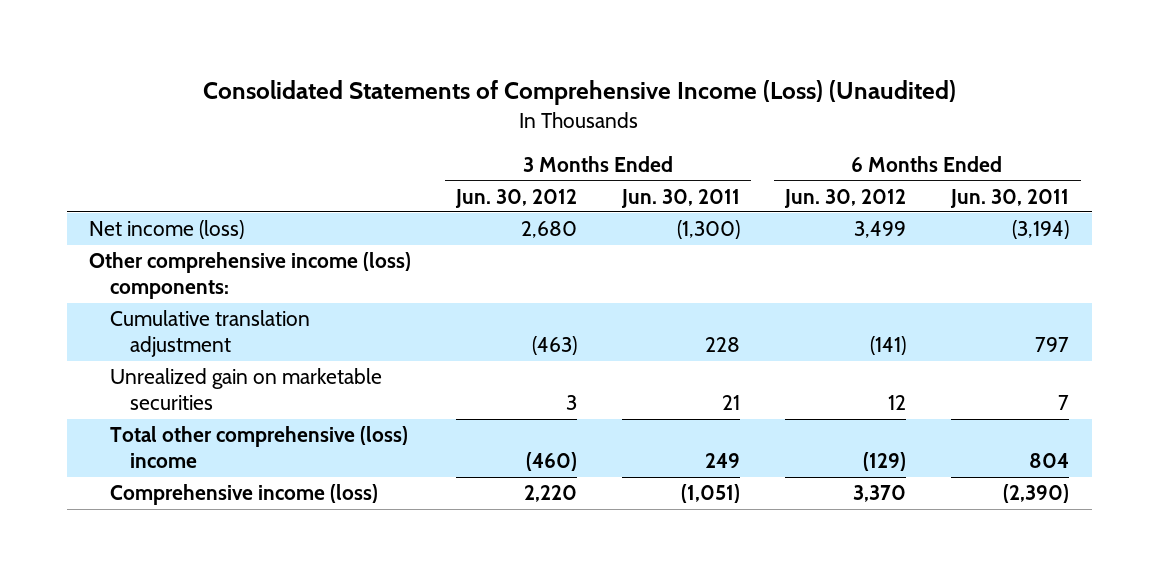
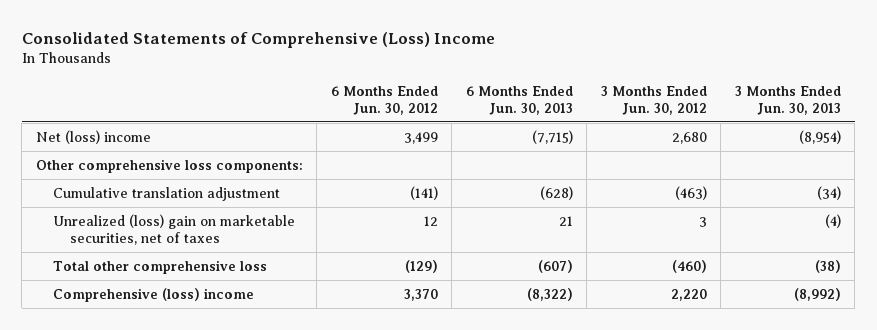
[203,80,957,106] Consolidated Statements of Comprehensive Income (Loss) (Unaudited) -> [21,31,495,48] Consolidated Statements of Comprehensive (Loss) Income
[621,188,741,208] Jun. 30, 2011 -> none
[950,188,1070,208] Jun. 30, 2011 -> none
none -> [465,85,573,115] 6 Months Ended Jun. 30, 2013
none -> [734,85,841,115] 3 Months Ended Jun. 30, 2013
[89,220,245,240] Net income (loss) -> [35,129,151,144] Net (loss) income
[89,252,412,300] Other comprehensive income (loss) components: -> [35,158,303,173] Other comprehensive loss components:
[109,368,382,411] Unrealized gain on marketable securities -> [52,213,295,245] Unrealized (loss) gain on marketable securities, net of taxes
[109,426,408,469] Total other comprehensive (loss) income -> [52,259,267,274] Total other comprehensive loss
[109,484,378,506] Comprehensive income (loss) -> [52,287,254,302] Comprehensive (loss) income

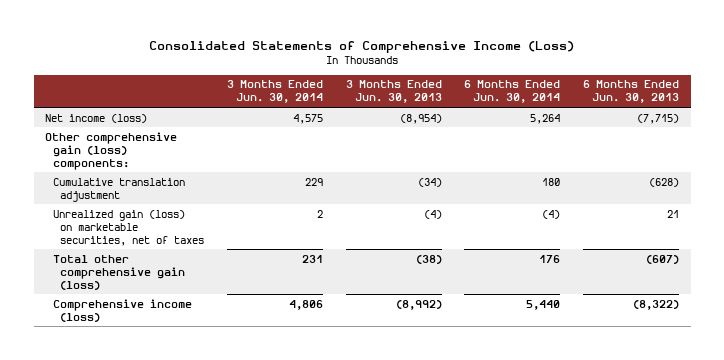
[21,31,495,48] Consolidated Statements of Comprehensive (Loss) Income -> [149,40,575,53] Consolidated Statements of Comprehensive Income (Loss)
[330,85,438,115] 6 Months Ended Jun. 30, 2012 -> none
[600,85,707,115] 3 Months Ended Jun. 30, 2012 -> none
none -> [226,80,323,104] 3 Months Ended Jun. 30, 2014
none -> [464,80,561,104] 6 Months Ended Jun. 30, 2014
[35,129,151,144] Net (loss) income -> [44,113,147,123] Net income (loss)
[35,158,303,173] Other comprehensive loss components: -> [44,131,177,170] Other comprehensive gain (loss) components:
[52,213,295,245] Unrealized (loss) gain on marketable securities, net of taxes -> [52,209,205,246] Unrealized gain (loss) on marketable securities, net of taxes
[52,259,267,274] Total other comprehensive loss -> [52,254,186,290] Total other comprehensive gain (loss)
[52,287,254,302] Comprehensive (loss) income -> [52,298,192,322] Comprehensive income (loss)

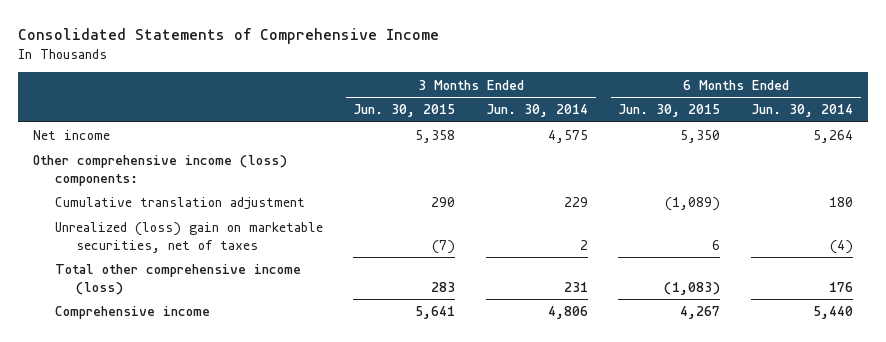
[149,40,575,53] Consolidated Statements of Comprehensive Income (Loss) -> [18,27,440,44] Consolidated Statements of Comprehensive Income
[345,80,442,104] 3 Months Ended Jun. 30, 2013 -> none
[583,80,680,104] 6 Months Ended Jun. 30, 2013 -> none
none -> [353,104,456,118] Jun. 30, 2015
none -> [618,104,721,118] Jun. 30, 2015
[44,113,147,123] Net income (loss) -> [33,130,111,141] Net income
[44,131,177,170] Other comprehensive gain (loss) components: -> [33,155,288,186] Other comprehensive income (loss) components:
[52,209,205,246] Unrealized gain (loss) on marketable securities, net of taxes -> [54,222,323,253] Unrealized (loss) gain on marketable securities, net of taxes
[52,254,186,290] Total other comprehensive gain (loss) -> [54,264,301,295] Total other comprehensive income (loss)
[52,298,192,322] Comprehensive income (loss) -> [54,306,210,320] Comprehensive income

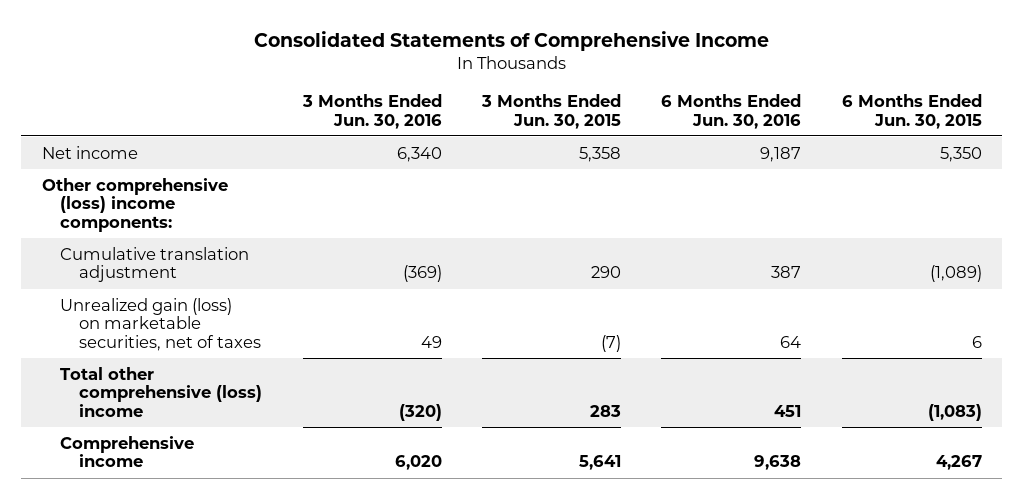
[485,104,588,118] Jun. 30, 2014 -> none
[750,104,853,118] Jun. 30, 2014 -> none
none -> [301,93,442,129] 3 Months Ended Jun. 30, 2016
none -> [661,93,802,129] 6 Months Ended Jun. 30, 2016
[33,155,288,186] Other comprehensive income (loss) components: -> [41,177,228,233] Other comprehensive (loss) income components:
[54,222,323,253] Unrealized (loss) gain on marketable securities, net of taxes -> [60,297,262,352] Unrealized gain (loss) on marketable securities, net of taxes
[54,264,301,295] Total other comprehensive income (loss) -> [60,366,263,418] Total other comprehensive (loss) income

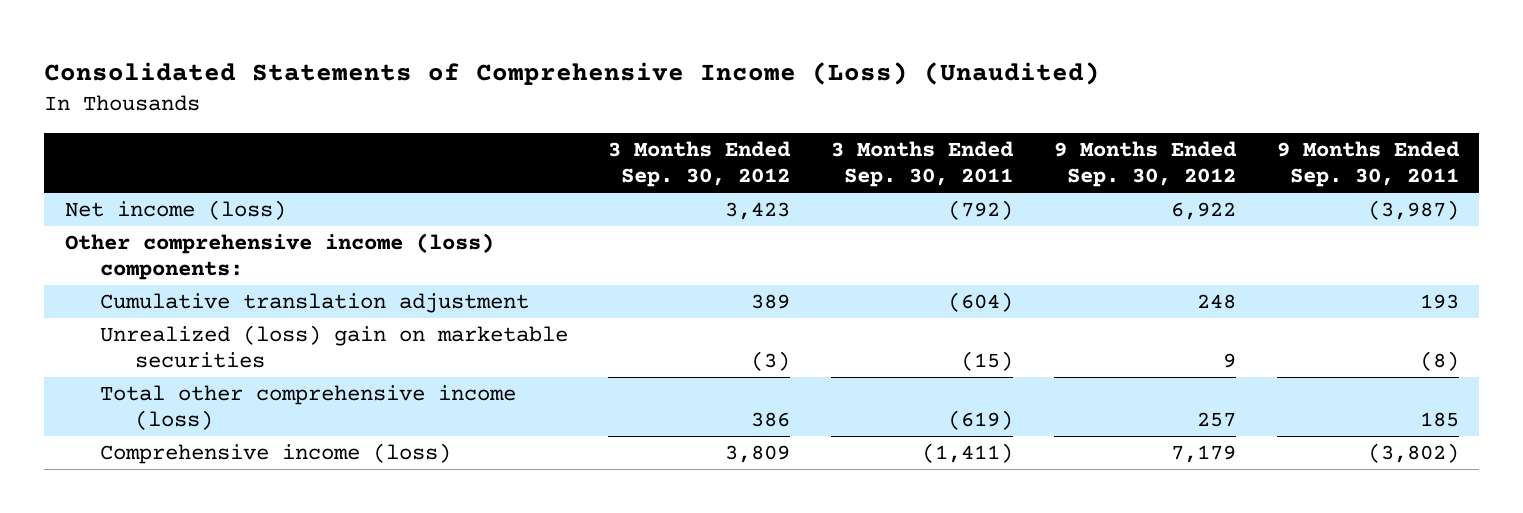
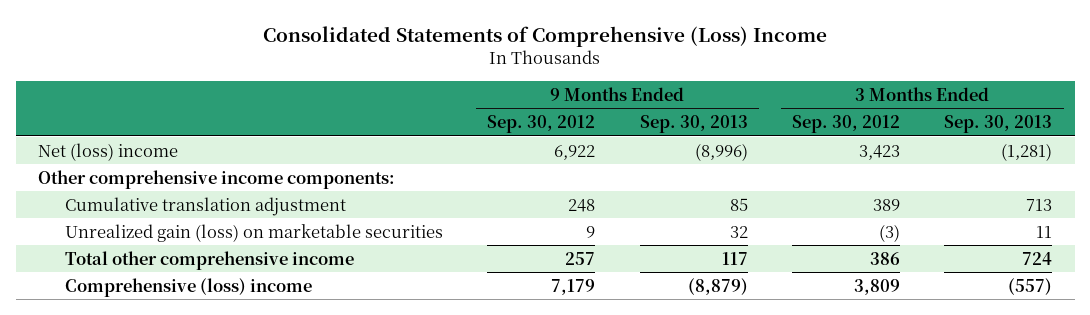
[44,61,1101,85] Consolidated Statements of Comprehensive Income (Loss) (Unaudited) -> [263,25,828,47] Consolidated Statements of Comprehensive (Loss) Income
[831,140,1015,188] 3 Months Ended Sep. 30, 2011 -> none
[1276,140,1460,188] 9 Months Ended Sep. 30, 2011 -> none
none -> [639,114,748,133] Sep. 30, 2013
none -> [944,114,1053,133] Sep. 30, 2013
[64,199,286,220] Net income (loss) -> [38,142,179,161] Net (loss) income
[64,232,494,281] Other comprehensive income (loss) components: -> [38,169,396,189] Other comprehensive income components:
[99,324,568,369] Unrealized (loss) gain on marketable securities -> [64,223,443,242] Unrealized gain (loss) on marketable securities
[99,384,516,431] Total other comprehensive income (loss) -> [64,250,354,270] Total other comprehensive income
[99,442,451,464] Comprehensive income (loss) -> [64,277,312,297] Comprehensive (loss) income

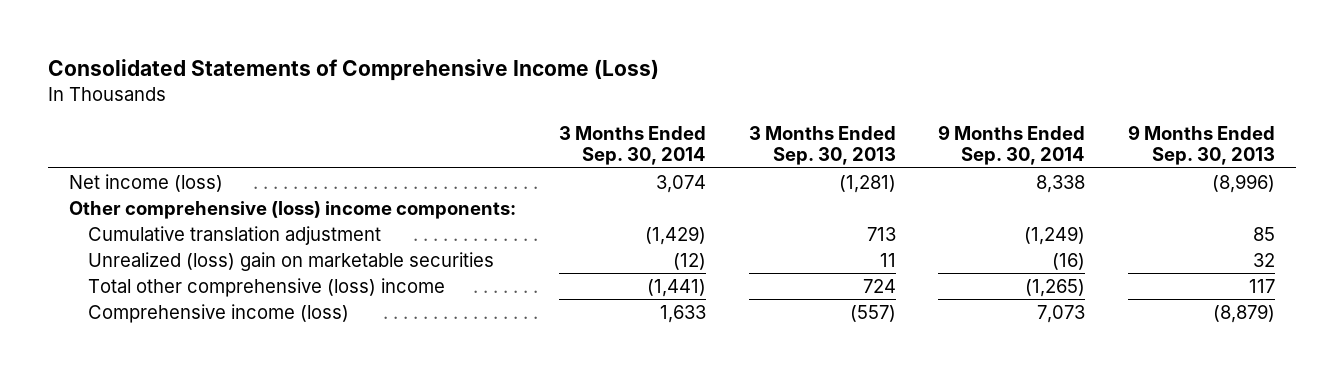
[263,25,828,47] Consolidated Statements of Comprehensive (Loss) Income -> [47,59,659,82] Consolidated Statements of Comprehensive Income (Loss)
[487,114,596,133] Sep. 30, 2012 -> none
[791,114,900,133] Sep. 30, 2012 -> none
none -> [558,125,706,166] 3 Months Ended Sep. 30, 2014
none -> [938,124,1086,166] 9 Months Ended Sep. 30, 2014
[38,142,179,161] Net (loss) income -> [69,173,224,192] Net income (loss)
[38,169,396,189] Other comprehensive income components: -> [69,200,517,219] Other comprehensive (loss) income components:
[64,223,443,242] Unrealized gain (loss) on marketable securities -> [88,251,495,271] Unrealized (loss) gain on marketable securities
[64,250,354,270] Total other comprehensive income -> [88,277,446,297] Total other comprehensive (loss) income
[64,277,312,297] Comprehensive (loss) income -> [88,303,350,323] Comprehensive income (loss)

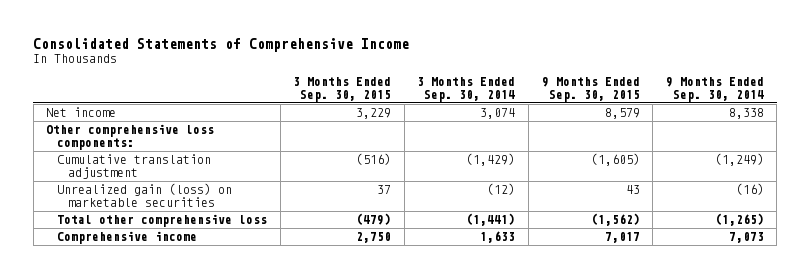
[47,59,659,82] Consolidated Statements of Comprehensive Income (Loss) -> [33,37,410,52] Consolidated Statements of Comprehensive Income
[748,125,896,166] 3 Months Ended Sep. 30, 2013 -> none
[1127,124,1275,166] 9 Months Ended Sep. 30, 2013 -> none
none -> [293,77,392,102] 3 Months Ended Sep. 30, 2015
none -> [541,77,640,102] 9 Months Ended Sep. 30, 2015
[69,173,224,192] Net income (loss) -> [46,107,117,118] Net income
[69,200,517,219] Other comprehensive (loss) income components: -> [46,124,215,150] Other comprehensive loss components:
[88,251,495,271] Unrealized (loss) gain on marketable securities -> [57,183,233,207] Unrealized gain (loss) on marketable securities
[88,277,446,297] Total other comprehensive (loss) income -> [57,214,268,228] Total other comprehensive loss
[88,303,350,323] Comprehensive income (loss) -> [57,231,198,245] Comprehensive income

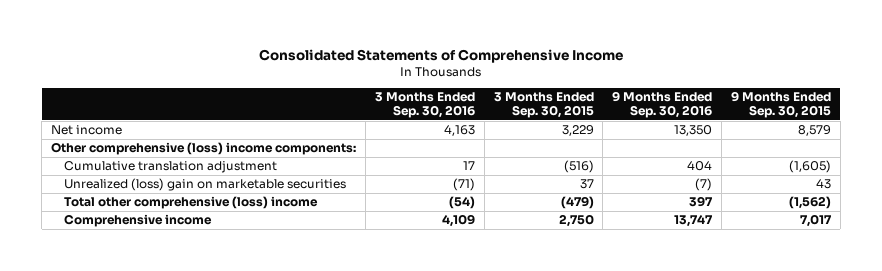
[417,77,516,102] 3 Months Ended Sep. 30, 2014 -> none
[665,77,764,102] 9 Months Ended Sep. 30, 2014 -> none
none -> [374,92,475,119] 3 Months Ended Sep. 30, 2016
none -> [612,91,713,119] 9 Months Ended Sep. 30, 2016
[46,124,215,150] Other comprehensive loss components: -> [51,142,357,156] Other comprehensive (loss) income components:
[57,183,233,207] Unrealized gain (loss) on marketable securities -> [64,178,347,192] Unrealized (loss) gain on marketable securities
[57,214,268,228] Total other comprehensive loss -> [64,196,319,210] Total other comprehensive (loss) income

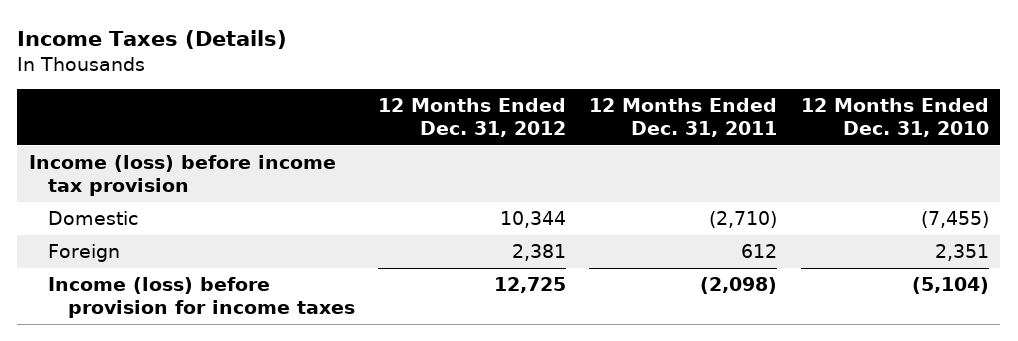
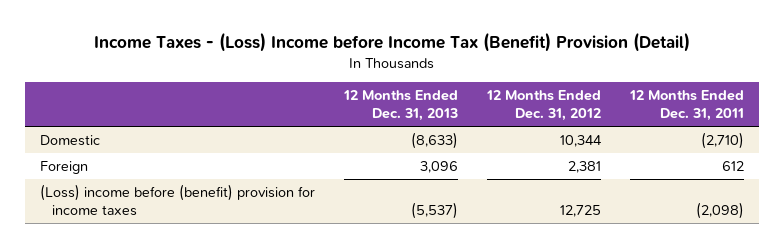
[17,29,288,49] Income Taxes (Details) -> [94,31,691,52] Income Taxes - (Loss) Income before Income Tax (Benefit) Provision (Detail)
[800,98,989,138] 12 Months Ended Dec. 31, 2010 -> none
none -> [342,90,458,122] 12 Months Ended Dec. 31, 2013
[28,155,336,197] Income (loss) before income tax provision -> none
[48,277,355,319] Income (loss) before provision for income taxes -> [39,183,315,216] (Loss) income before (benefit) provision for income taxes

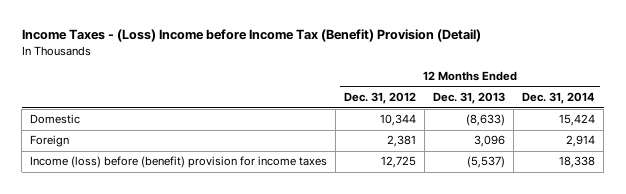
[629,90,745,122] 12 Months Ended Dec. 31, 2011 -> none
none -> [522,92,596,105] Dec. 31, 2014
[39,183,315,216] (Loss) income before (benefit) provision for income taxes -> [30,156,328,169] Income (loss) before (benefit) provision for income taxes

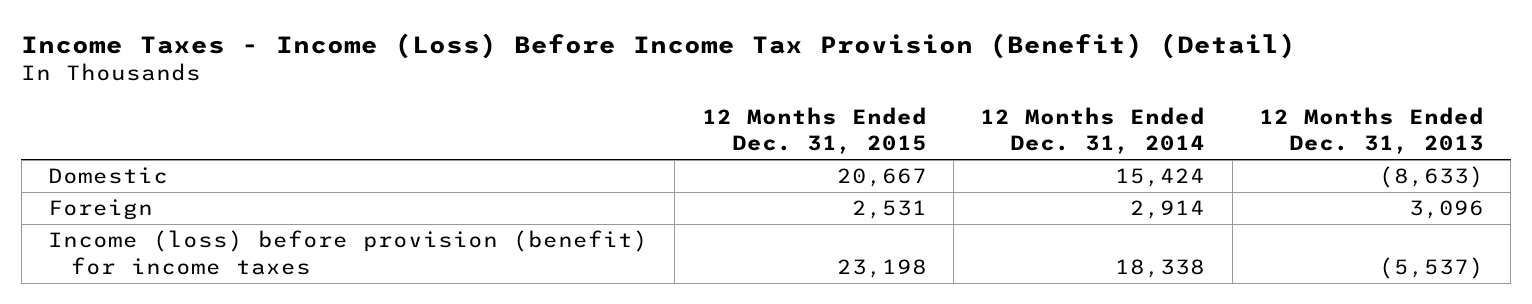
[21,29,481,43] Income Taxes - (Loss) Income before Income Tax (Benefit) Provision (Detail) -> [21,32,1297,59] Income Taxes - Income (Loss) Before Income Tax Provision (Benefit) (Detail)
[344,92,417,105] Dec. 31, 2012 -> none
none -> [701,106,927,155] 12 Months Ended Dec. 31, 2015
[30,156,328,169] Income (loss) before (benefit) provision for income taxes -> [48,230,649,275] Income (loss) before provision (benefit) for income taxes

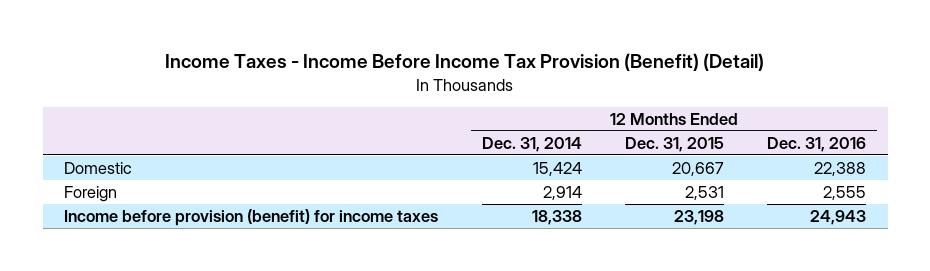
[21,32,1297,59] Income Taxes - Income (Loss) Before Income Tax Provision (Benefit) (Detail) -> [165,53,765,72] Income Taxes - Income Before Income Tax Provision (Benefit) (Detail)
[1259,106,1485,155] 12 Months Ended Dec. 31, 2013 -> none
none -> [766,136,866,152] Dec. 31, 2016
[48,230,649,275] Income (loss) before provision (benefit) for income taxes -> [64,208,439,226] Income before provision (benefit) for income taxes

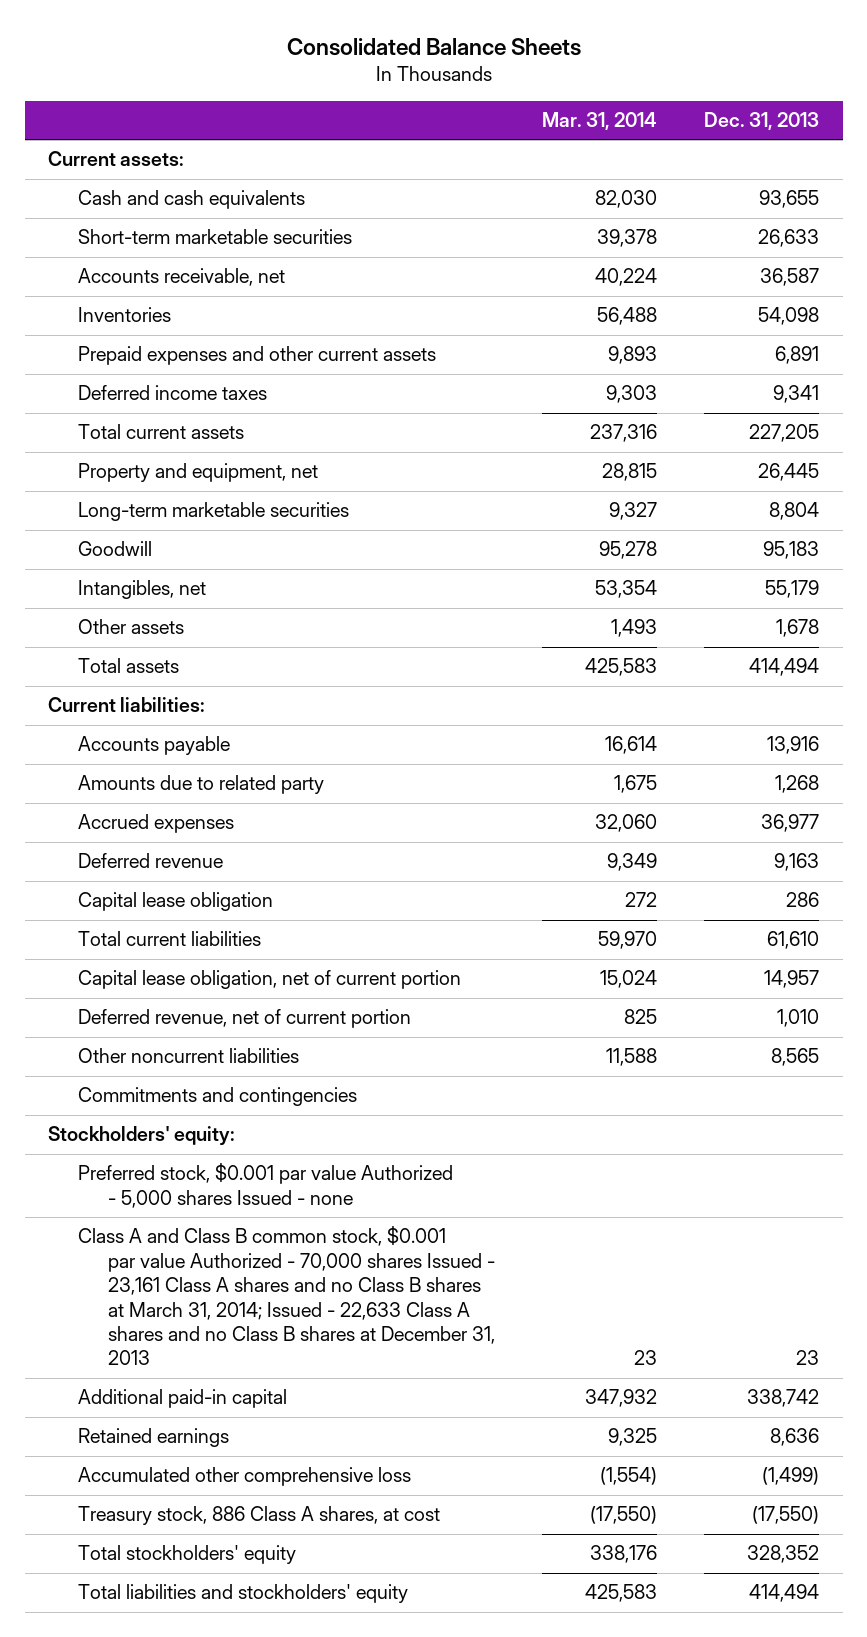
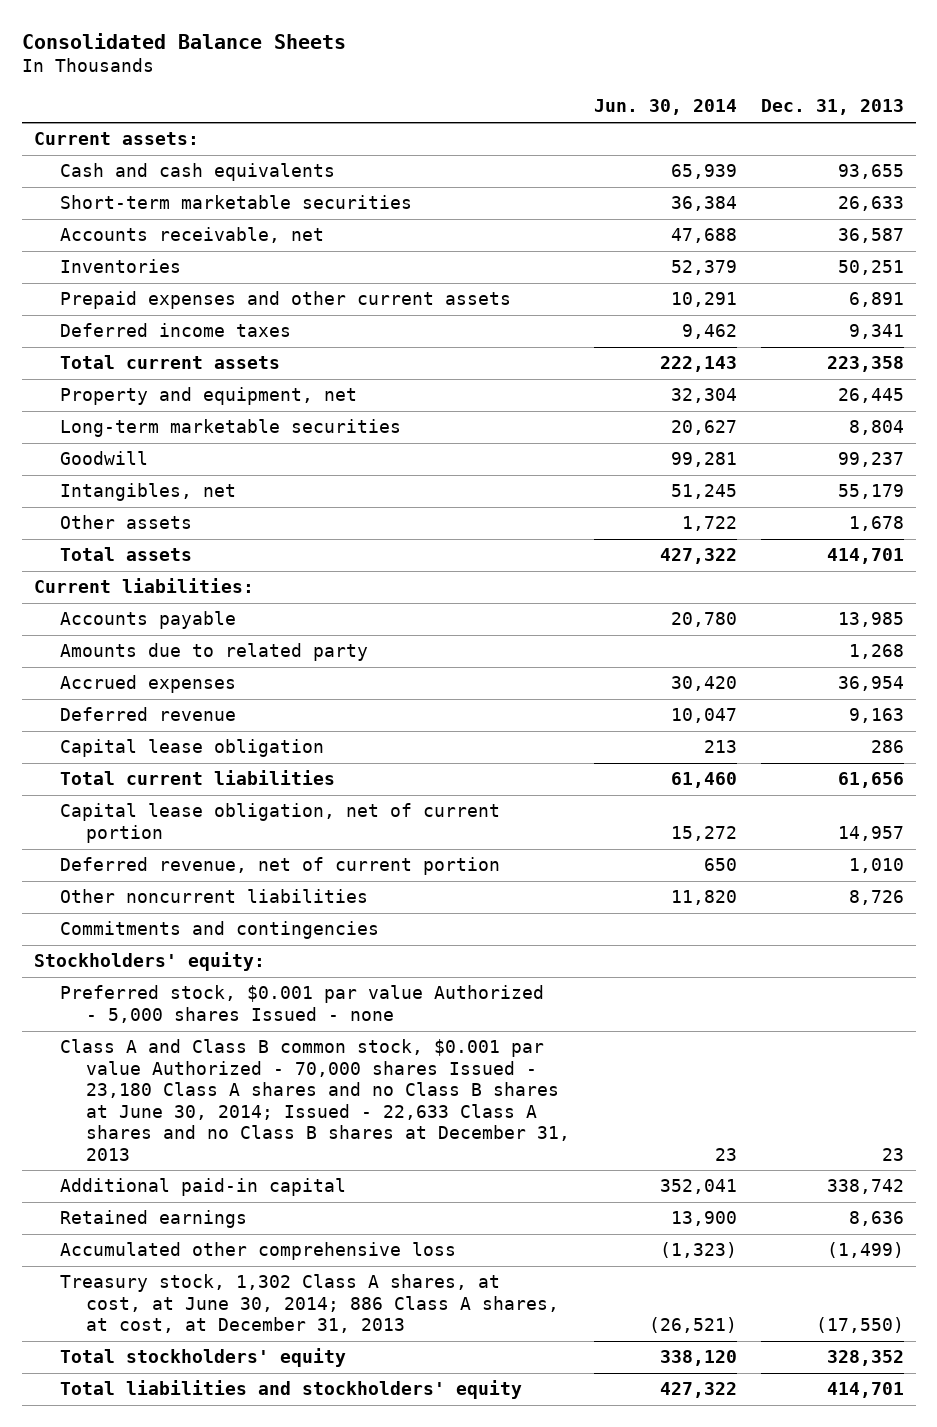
[541,112,657,131] Mar. 31, 2014 -> none
none -> [593,99,737,116] Jun. 30, 2014
[757,307,819,326] 54,098 -> [837,260,904,276] 50,251
[748,424,819,443] 227,205 -> [826,356,904,373] 223,358
[762,541,819,560] 95,183 -> [837,452,904,468] 99,237
[748,658,819,677] 414,494 -> [826,548,904,565] 414,701
[766,736,819,755] 13,916 -> [837,612,904,628] 13,985
[760,814,819,833] 36,977 -> [837,676,904,692] 36,954
[766,931,819,950] 61,610 -> [837,772,904,789] 61,656
[770,1048,819,1067] 8,565 -> [848,890,904,906] 8,726
[77,1226,495,1366] Class A and Class B common stock, $0.001 par value Authorized - 70,000 shares Issued - 23,161 Class A shares and no Class B shares at March 31, 2014; Issued - 22,633 Class A shares and no Class B shares at December 31, 2013 -> [59,1039,570,1161] Class A and Class B common stock, $0.001 par value Authorized - 70,000 shares Issued - 23,180 Class A shares and no Class B shares at June 30, 2014; Issued - 22,633 Class A shares and no Class B shares at December 31, 2013
[77,1506,440,1526] Treasury stock, 886 Class A shares, at cost -> [59,1274,559,1334] Treasury stock, 1,302 Class A shares, at cost, at June 30, 2014; 886 Class A shares, at cost, at December 31, 2013
[748,1584,819,1603] 414,494 -> [826,1382,904,1399] 414,701

